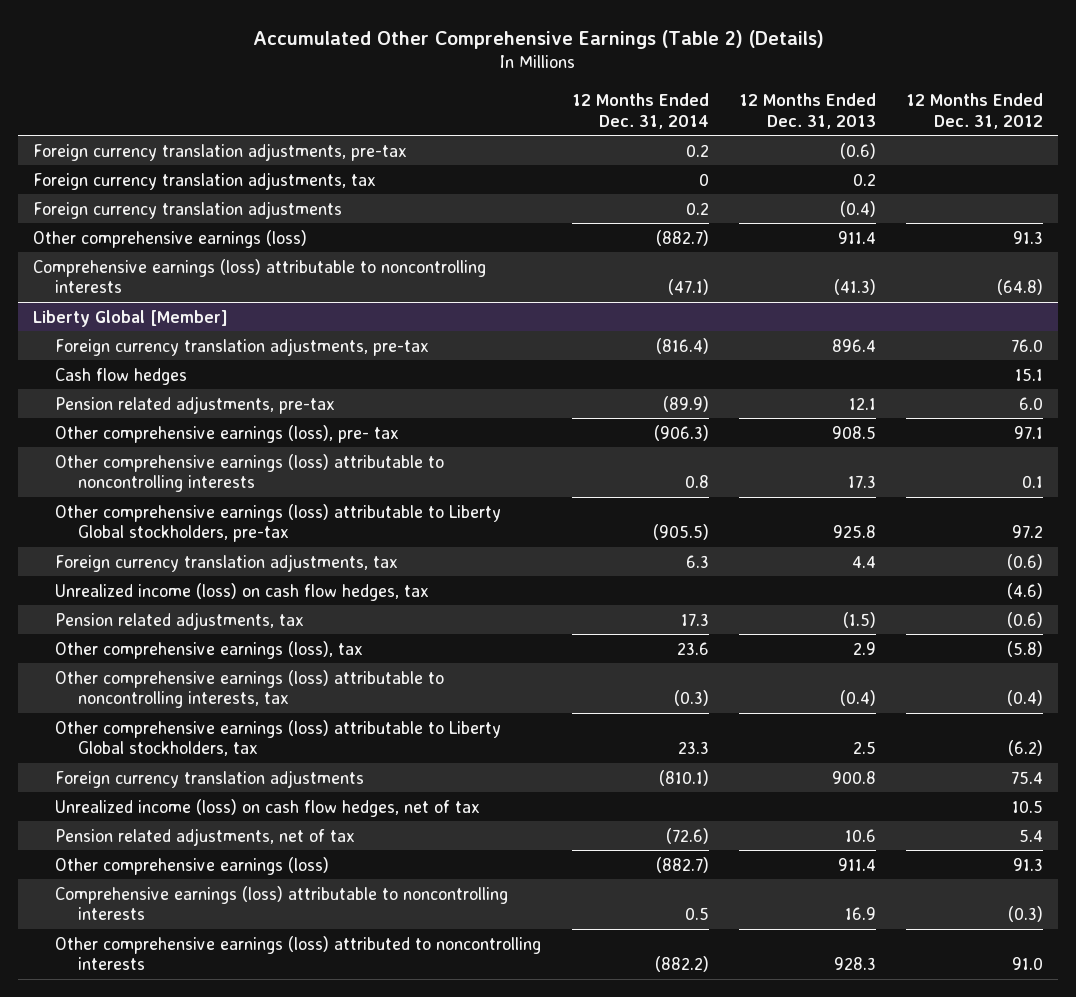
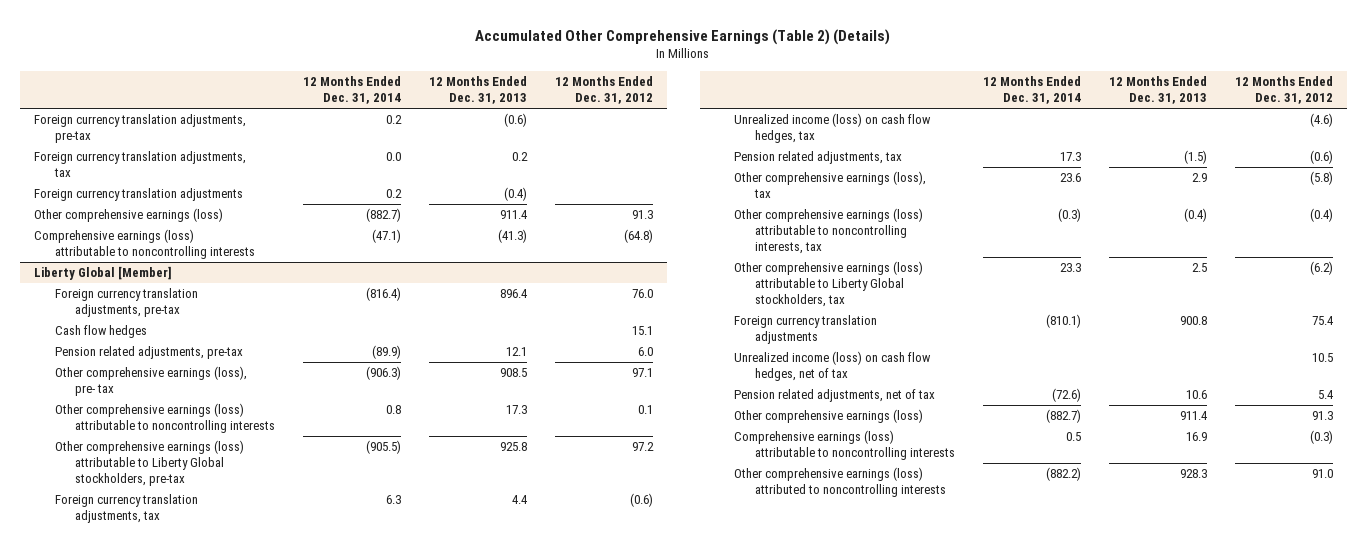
[698,172,709,186] 0 -> [386,152,402,162] 0.0

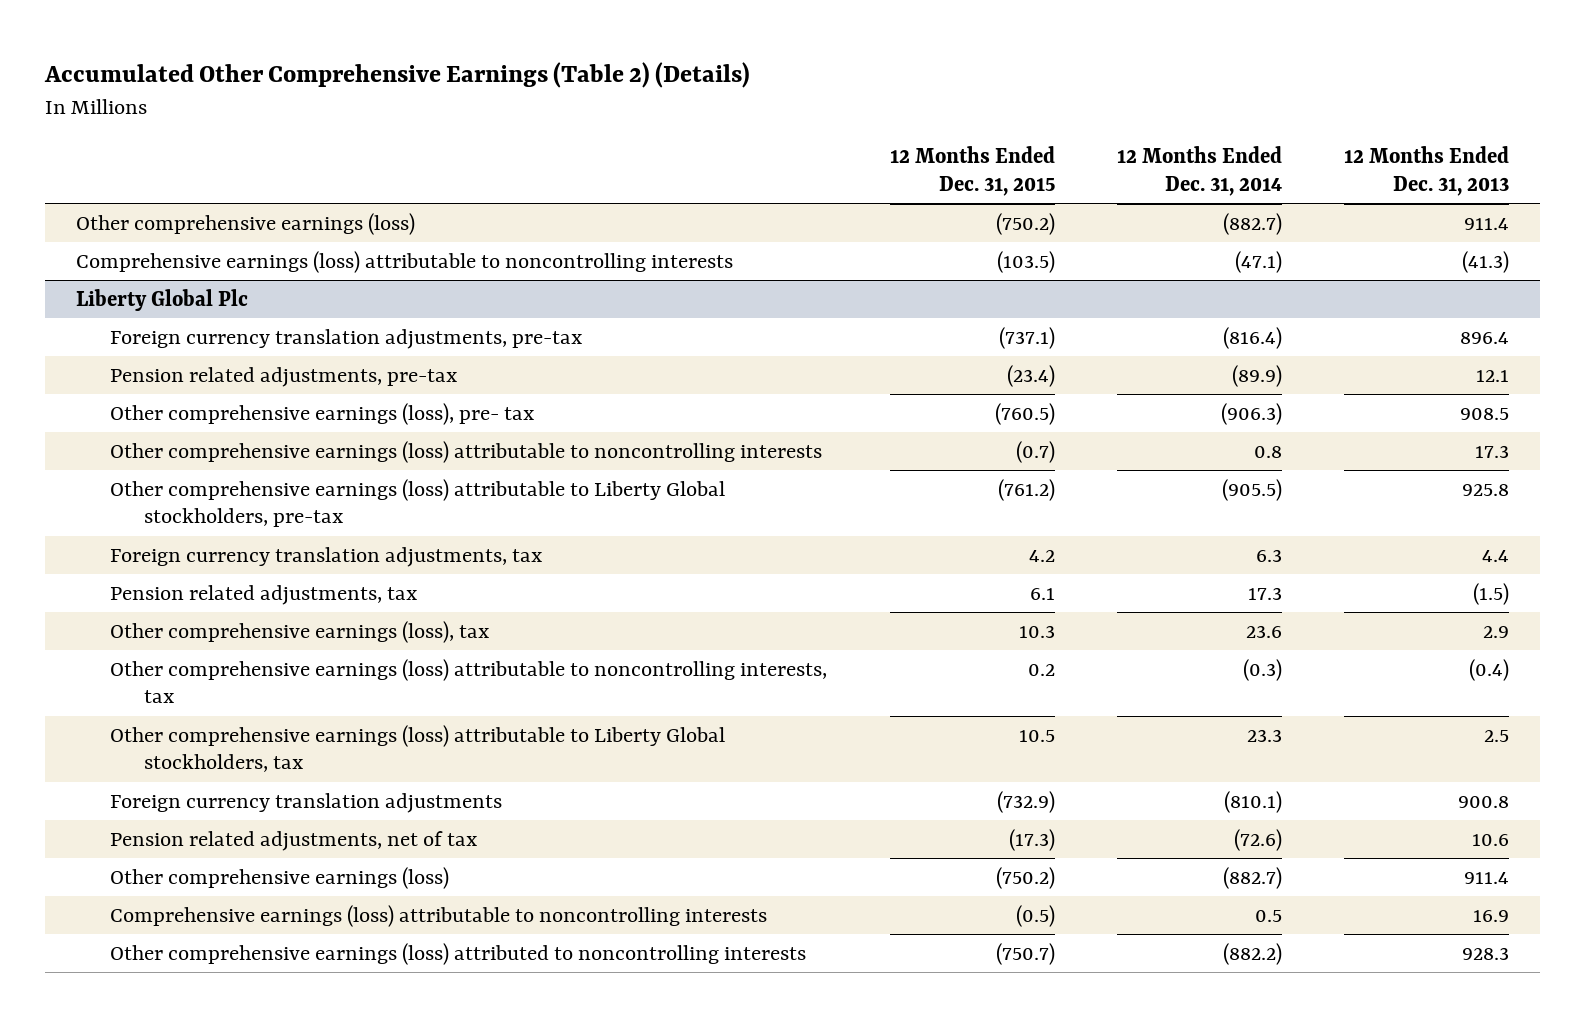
[555,76,654,105] 12 Months Ended Dec. 31, 2012 -> none
none -> [889,146,1055,196] 12 Months Ended Dec. 31, 2015
[34,114,247,144] Foreign currency translation adjustments, pre-tax -> none
[34,151,247,178] Foreign currency translation adjustments, tax -> none
[34,188,244,202] Foreign currency translation adjustments -> none
[34,266,173,281] Liberty Global [Member] -> [76,288,249,311] Liberty Global Plc
[54,325,147,339] Cash flow hedges -> none
[734,113,932,144] Unrealized income (loss) on cash flow hedges, tax -> none
[734,351,932,382] Unrealized income (loss) on cash flow hedges, net of tax -> none

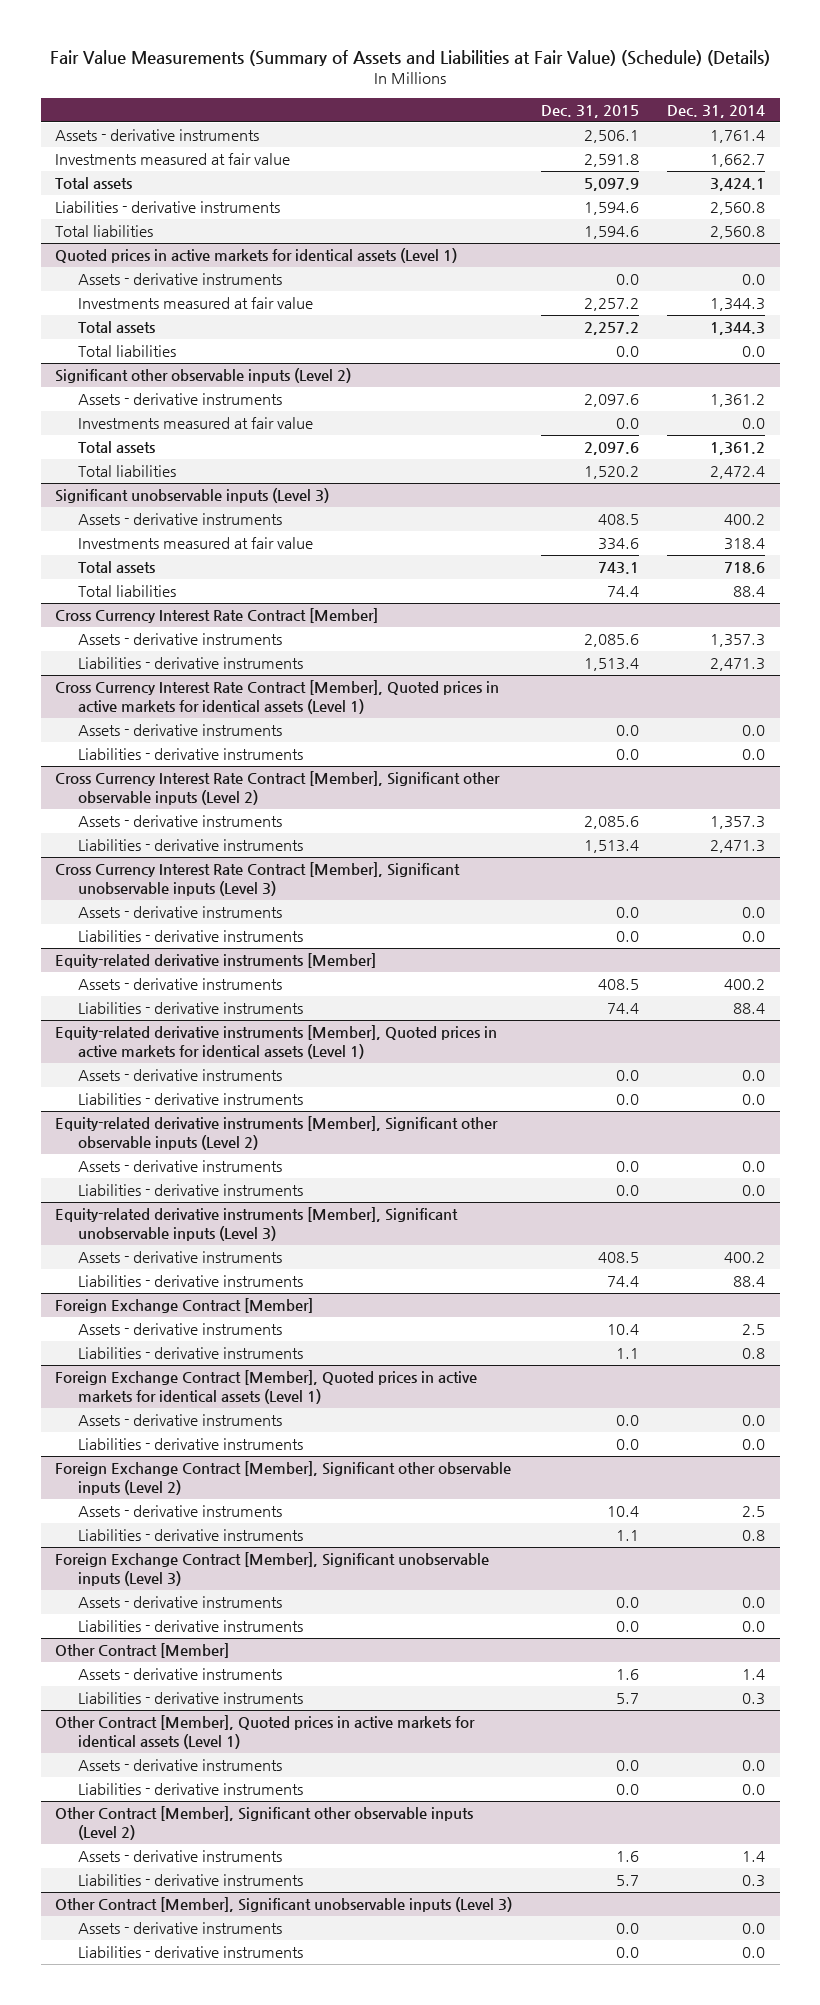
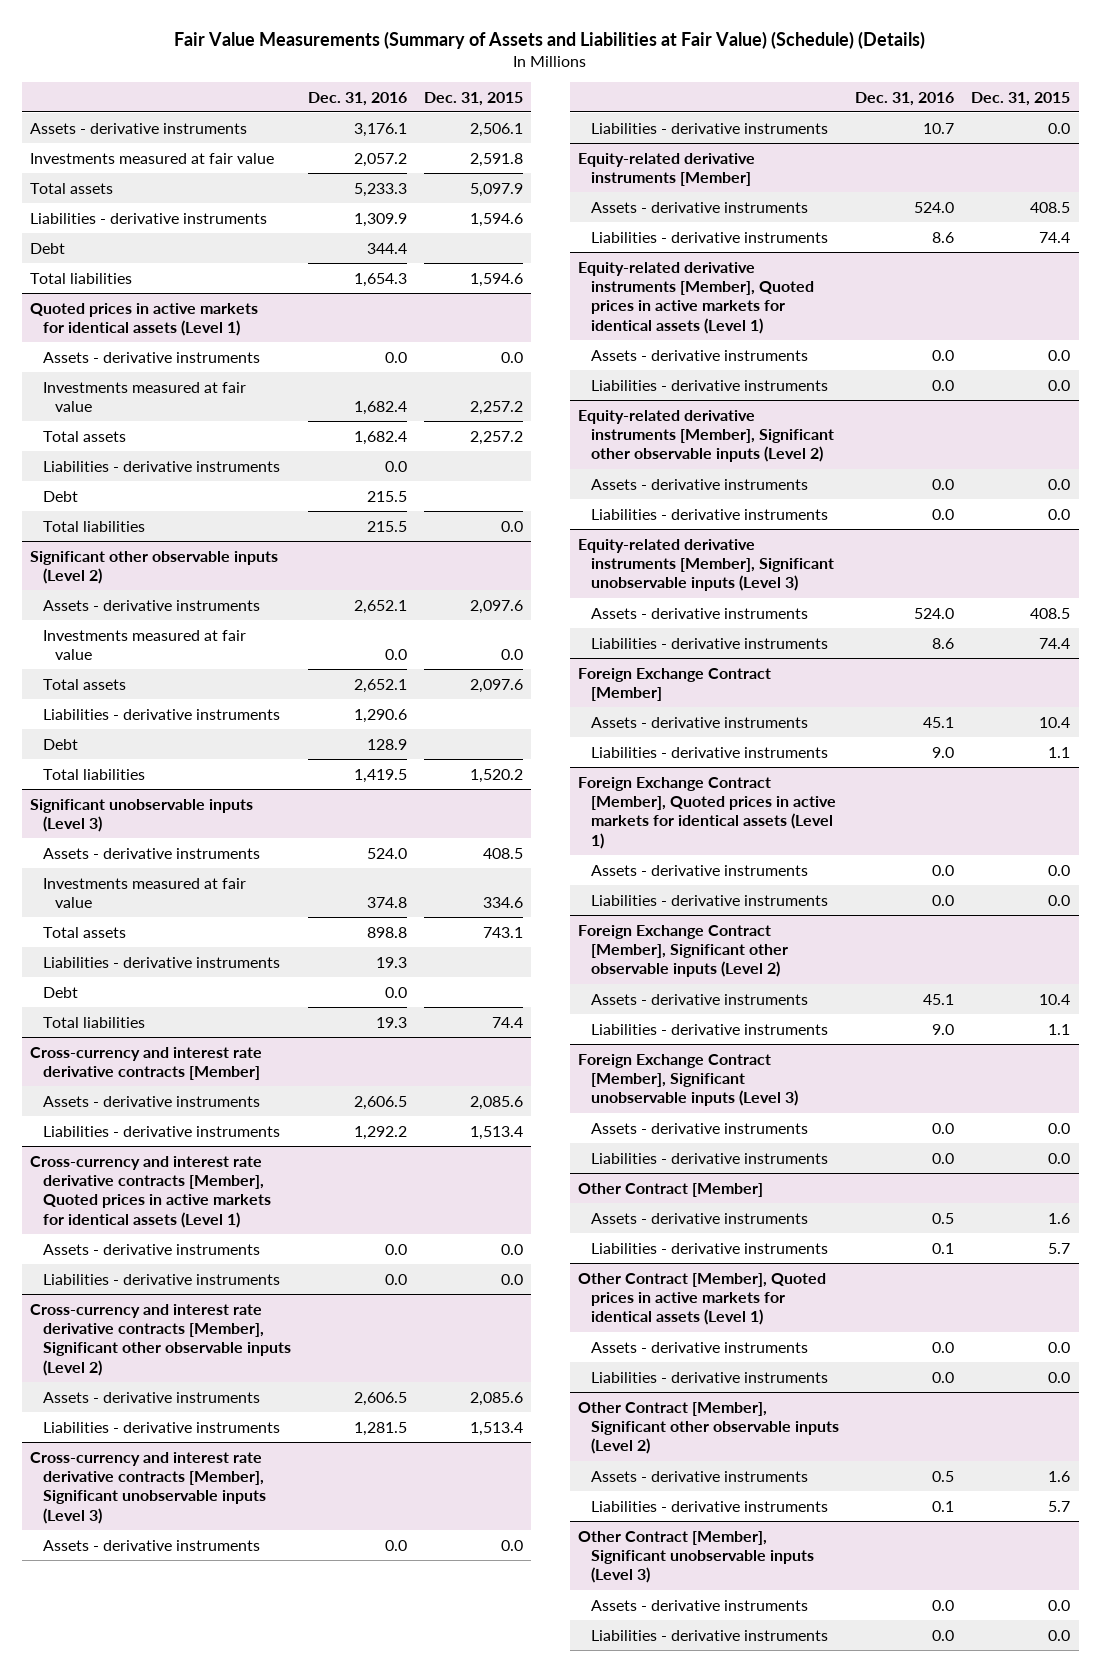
[667,104,766,118] Dec. 31, 2014 -> none
none -> [307,91,407,106] Dec. 31, 2016
none -> [30,242,66,254] Debt
none -> [42,460,280,472] Liabilities - derivative instruments
none -> [42,490,78,502] Debt
none -> [42,708,280,720] Liabilities - derivative instruments
none -> [42,738,78,750] Debt
none -> [42,956,280,968] Liabilities - derivative instruments
none -> [42,986,78,998] Debt
[54,608,378,624] Cross Currency Interest Rate Contract [Member] -> [30,1046,263,1080] Cross-currency and interest rate derivative contracts [Member]
[54,680,499,714] Cross Currency Interest Rate Contract [Member], Quoted prices in active markets for identical assets (Level 1) -> [30,1155,271,1228] Cross-currency and interest rate derivative contracts [Member], Quoted prices in active markets for identical assets (Level 1)
[54,771,500,805] Cross Currency Interest Rate Contract [Member], Significant other observable inputs (Level 2) -> [30,1303,291,1376] Cross-currency and interest rate derivative contracts [Member], Significant other observable inputs (Level 2)
[54,862,460,896] Cross Currency Interest Rate Contract [Member], Significant unobservable inputs (Level 3) -> [30,1451,266,1524] Cross-currency and interest rate derivative contracts [Member], Significant unobservable inputs (Level 3)

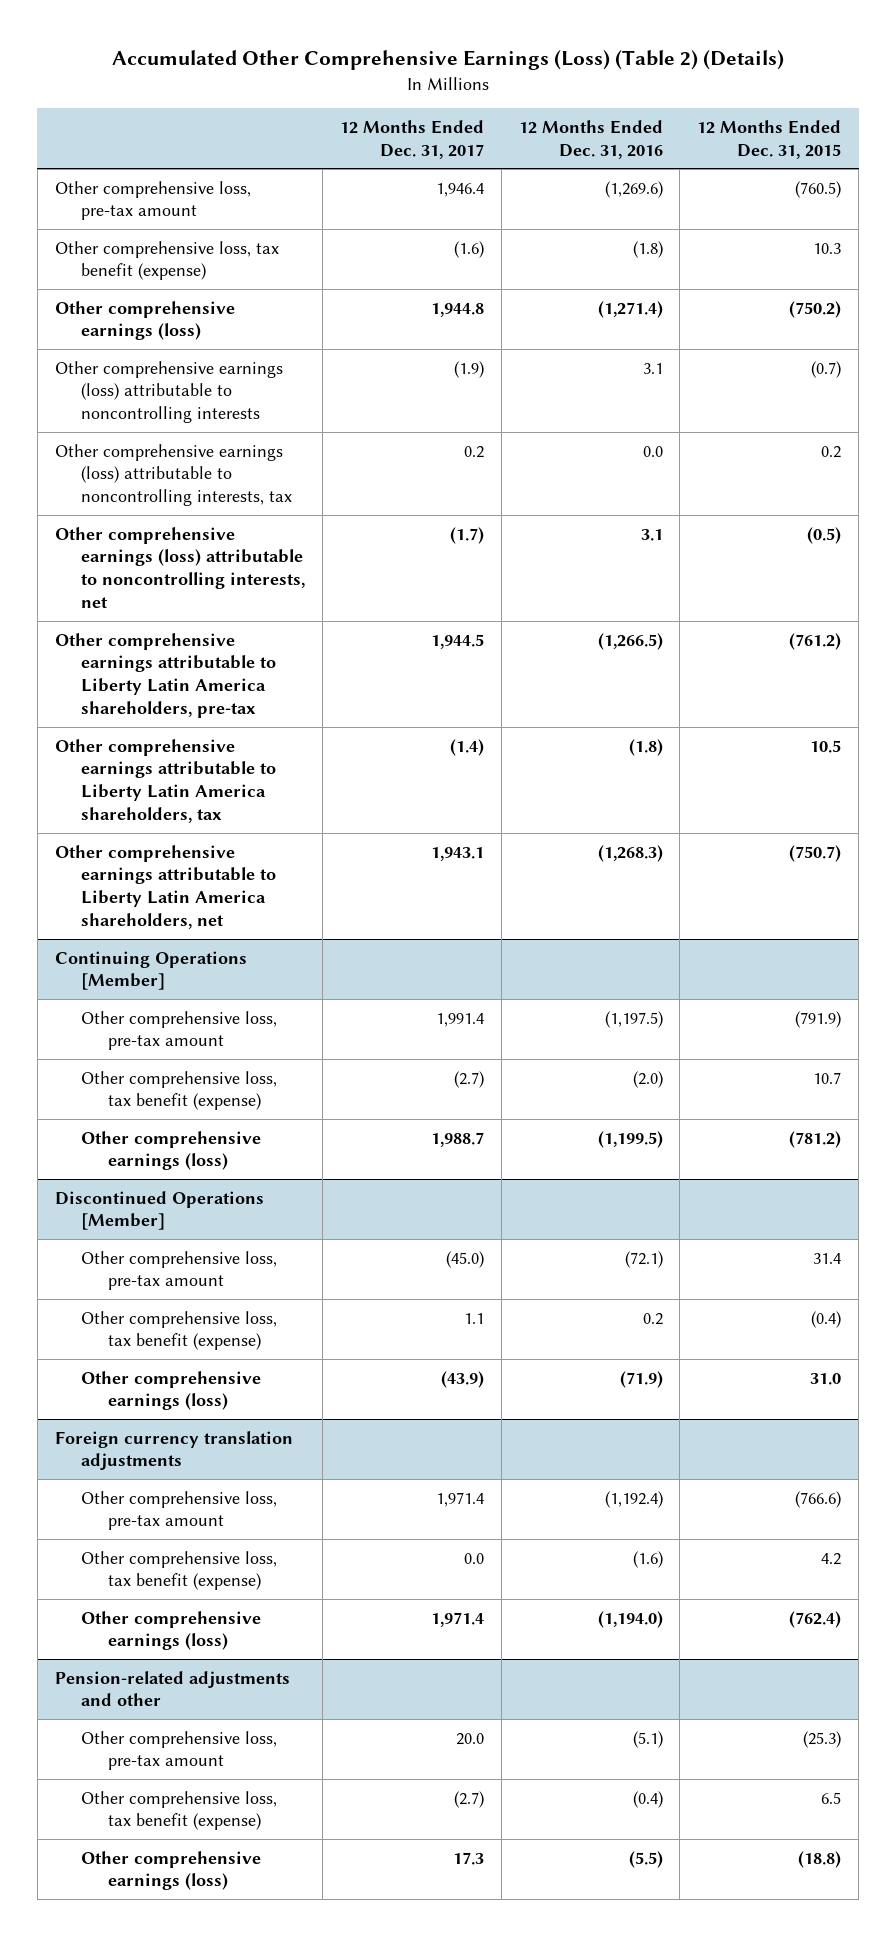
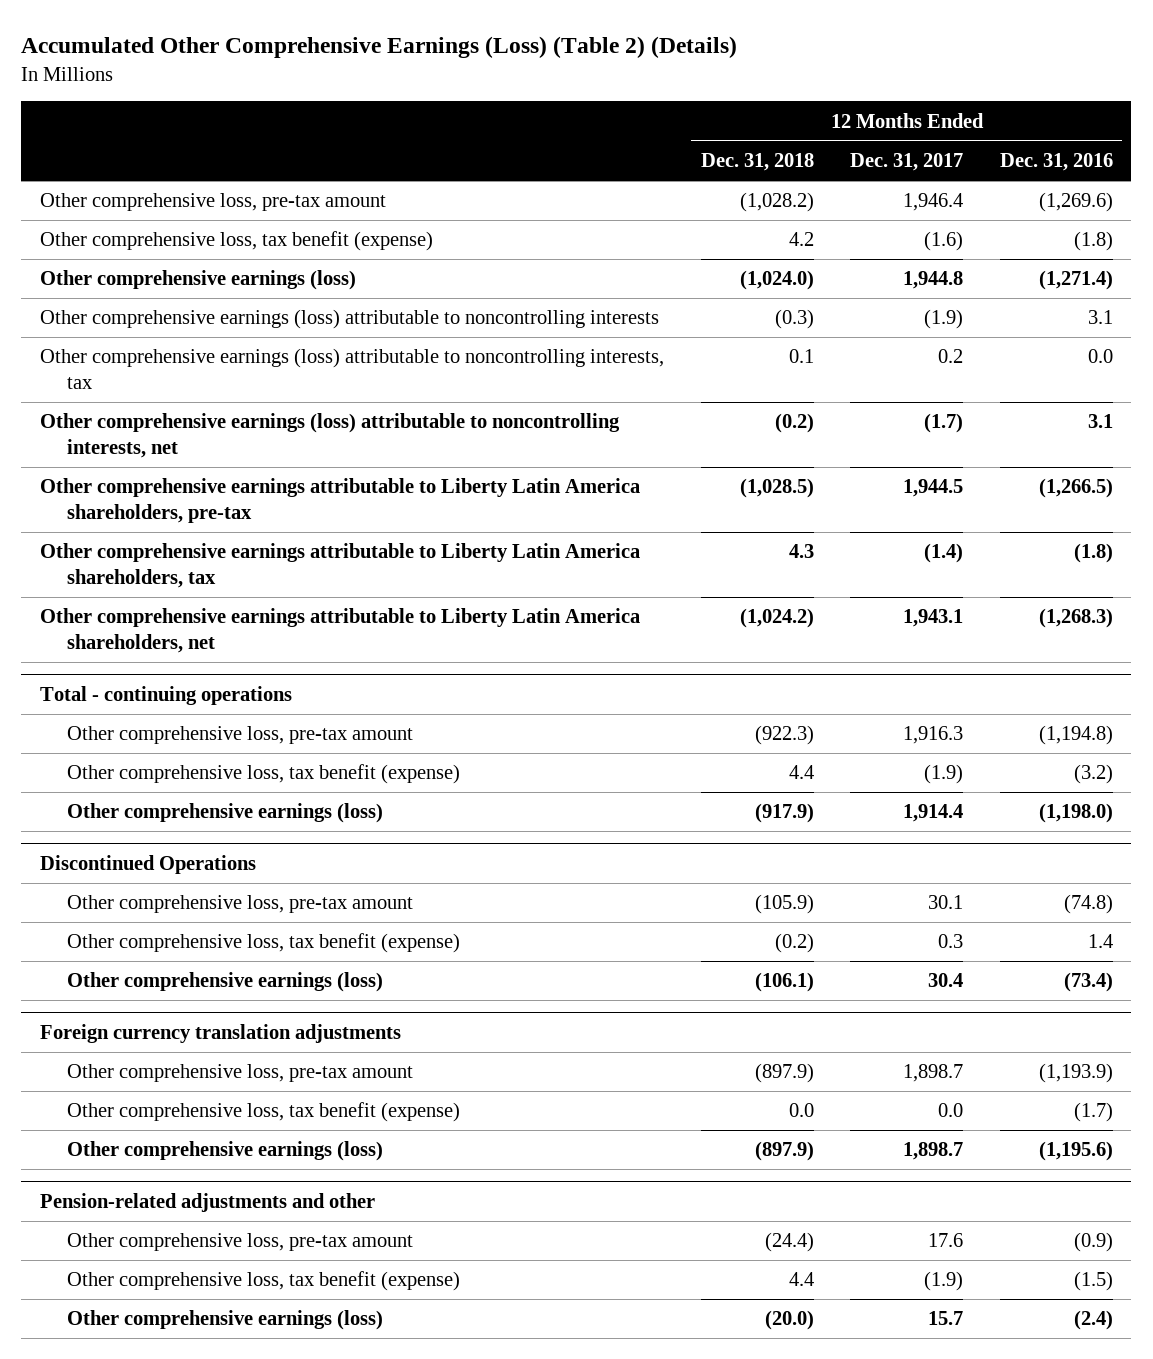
[697,119,842,159] 12 Months Ended Dec. 31, 2015 -> none
none -> [700,153,814,172] Dec. 31, 2018
[54,950,247,991] Continuing Operations [Member] -> [39,686,292,706] Total - continuing operations
[435,1012,484,1027] 1,991.4 -> [903,726,964,745] 1,916.3
[604,1010,663,1028] (1,197.5) -> [1039,725,1114,746] (1,194.8)
[453,1070,484,1088] (2.7) -> [924,764,964,785] (1.9)
[632,1070,663,1088] (2.0) -> [1074,764,1114,785] (3.2)
[430,1131,484,1147] 1,988.7 -> [903,804,964,823] 1,914.4
[597,1130,663,1148] (1,199.5) -> [1039,803,1114,824] (1,198.0)
[54,1190,264,1231] Discontinued Operations [Member] -> [39,855,256,875] Discontinued Operations
[445,1250,484,1268] (45.0) -> [928,895,964,910] 30.1
[624,1250,663,1268] (72.1) -> [1064,894,1114,915] (74.8)
[463,1312,484,1324] 1.1 -> [938,934,964,949] 0.3
[642,1312,663,1325] 0.2 -> [1088,934,1114,949] 1.4
[440,1370,484,1388] (43.9) -> [928,973,964,988] 30.4
[619,1370,663,1388] (71.9) -> [1064,972,1114,993] (73.4)
[435,1491,484,1507] 1,971.4 -> [903,1064,964,1083] 1,898.7
[604,1490,663,1508] (1,192.4) -> [1039,1063,1114,1084] (1,193.9)
[632,1550,663,1568] (1.6) -> [1074,1102,1114,1123] (1.7)
[430,1611,484,1627] 1,971.4 -> [903,1142,964,1161] 1,898.7
[597,1610,663,1628] (1,194.0) -> [1039,1141,1114,1162] (1,195.6)
[455,1732,484,1745] 20.0 -> [928,1233,964,1248] 17.6
[632,1730,663,1748] (5.1) -> [1074,1232,1114,1253] (0.9)
[453,1790,484,1808] (2.7) -> [924,1271,964,1292] (1.9)
[632,1790,663,1808] (0.4) -> [1074,1271,1114,1292] (1.5)
[452,1851,484,1865] 17.3 -> [928,1311,964,1326] 15.7
[628,1850,663,1868] (5.5) -> [1074,1310,1114,1331] (2.4)

